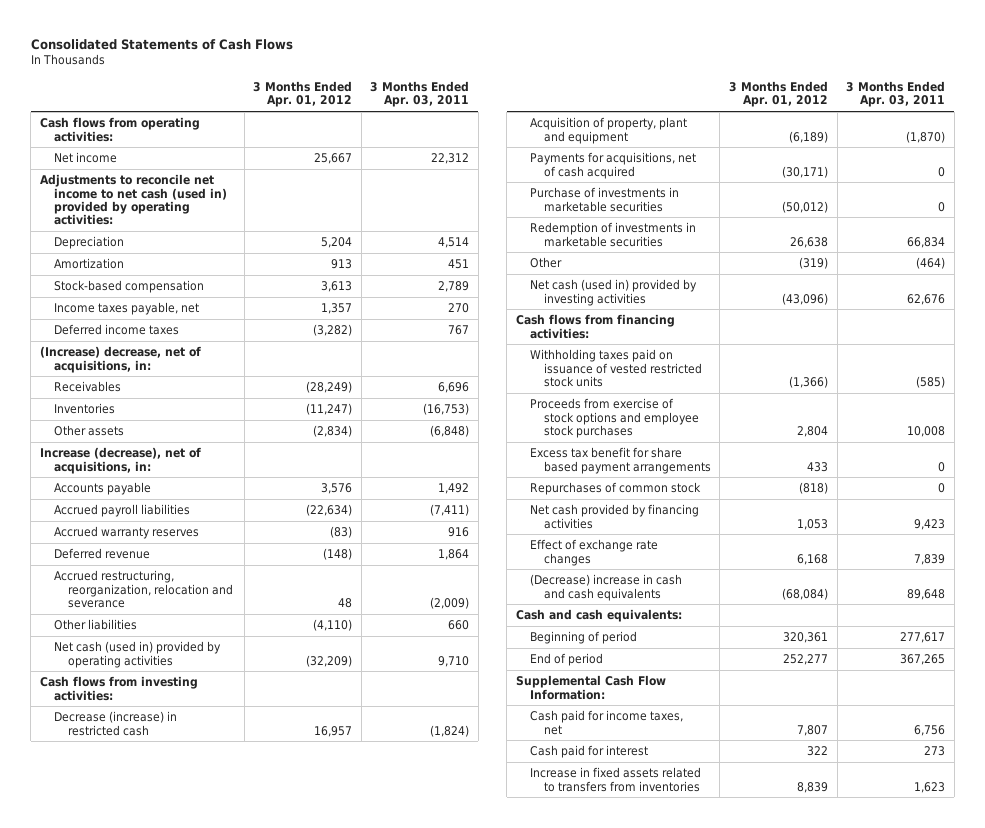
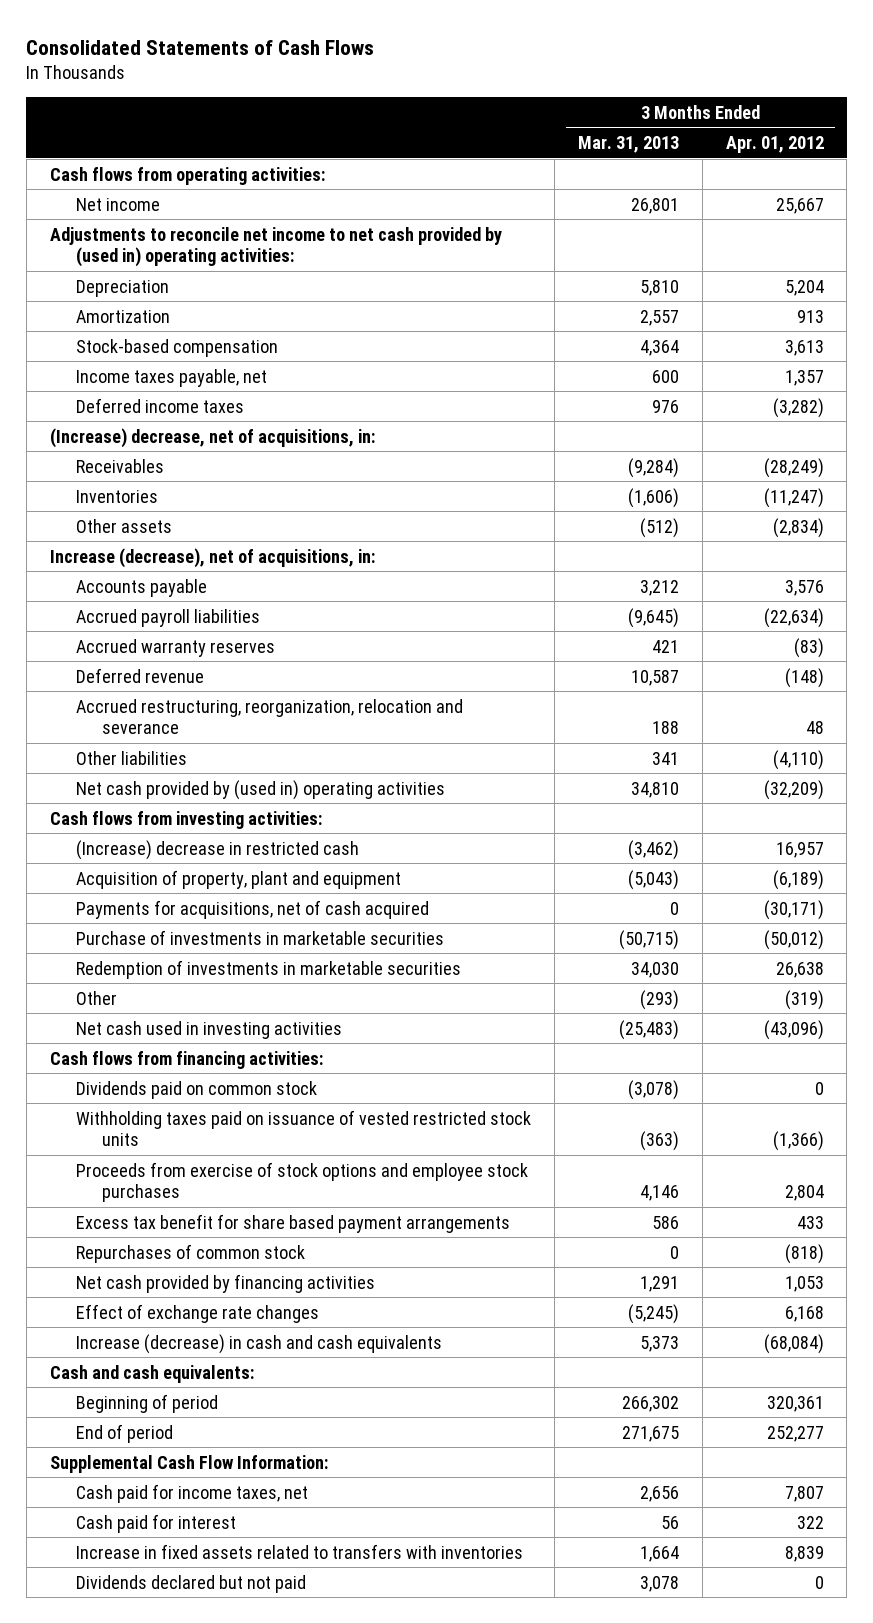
[370,80,470,108] 3 Months Ended Apr. 03, 2011 -> none
none -> [577,136,679,154] Mar. 31, 2013
[39,174,228,226] Adjustments to reconcile net income to net cash (used in) provided by operating activities: -> [49,226,502,268] Adjustments to reconcile net income to net cash provided by (used in) operating activities:
[54,641,222,668] Net cash (used in) provided by operating activities -> [76,779,446,800] Net cash provided by (used in) operating activities
[54,711,178,736] Decrease (increase) in restricted cash -> [76,839,360,860] (Increase) decrease in restricted cash
[529,279,697,306] Net cash (used in) provided by investing activities -> [76,1020,343,1039] Net cash used in investing activities
none -> [76,1080,318,1099] Dividends paid on common stock
[529,574,682,601] (Decrease) increase in cash and cash equivalents -> [76,1333,443,1354] Increase (decrease) in cash and cash equivalents
[529,767,701,792] Increase in fixed assets related to transfers from inventories -> [76,1543,524,1559] Increase in fixed assets related to transfers with inventories
none -> [76,1574,307,1593] Dividends declared but not paid

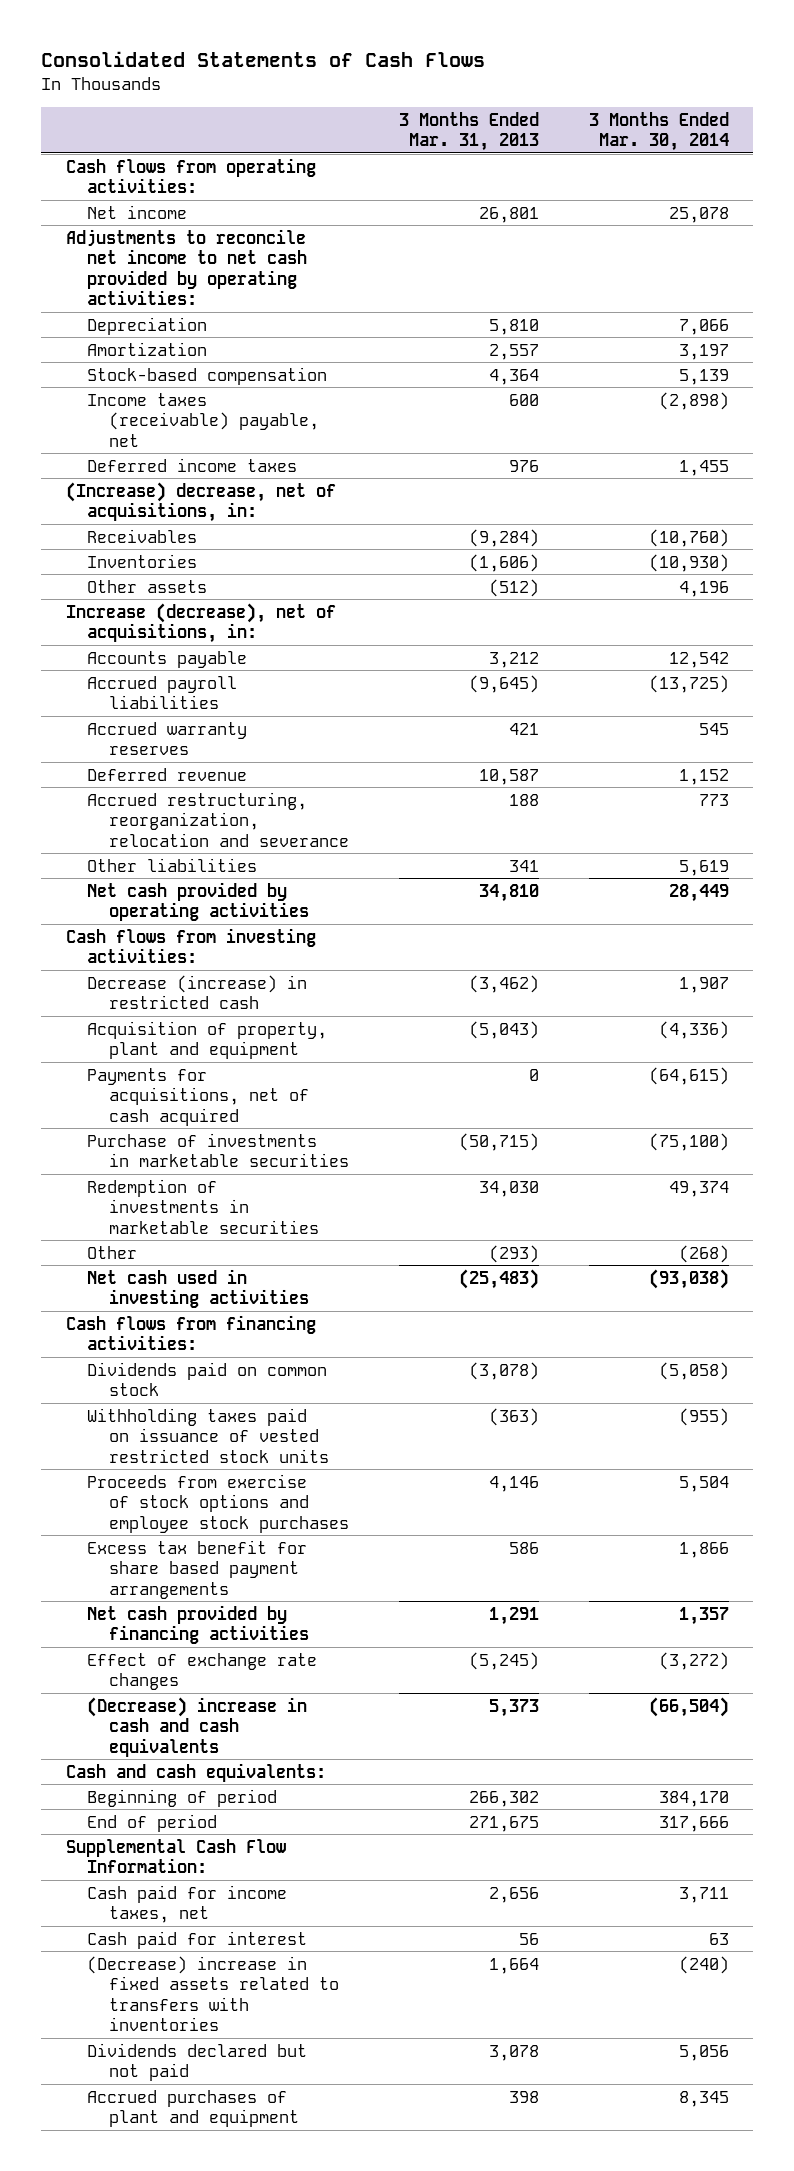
[725,136,824,154] Apr. 01, 2012 -> none
none -> [588,111,729,152] 3 Months Ended Mar. 30, 2014
[49,226,502,268] Adjustments to reconcile net income to net cash provided by (used in) operating activities: -> [65,228,308,306] Adjustments to reconcile net income to net cash provided by operating activities:
[76,368,268,387] Income taxes payable, net -> [87,392,320,447] Income taxes (receivable) payable, net
[76,779,446,800] Net cash provided by (used in) operating activities -> [87,881,310,922] Net cash provided by operating activities
[76,839,360,860] (Increase) decrease in restricted cash -> [87,974,308,1010] Decrease (increase) in restricted cash
[76,1243,306,1263] Repurchases of common stock -> none
[76,1333,443,1354] Increase (decrease) in cash and cash equivalents -> [87,1696,308,1757] (Decrease) increase in cash and cash equivalents
[76,1543,524,1559] Increase in fixed assets related to transfers with inventories -> [87,1955,340,2032] (Decrease) increase in fixed assets related to transfers with inventories
none -> [87,2089,300,2128] Accrued purchases of plant and equipment

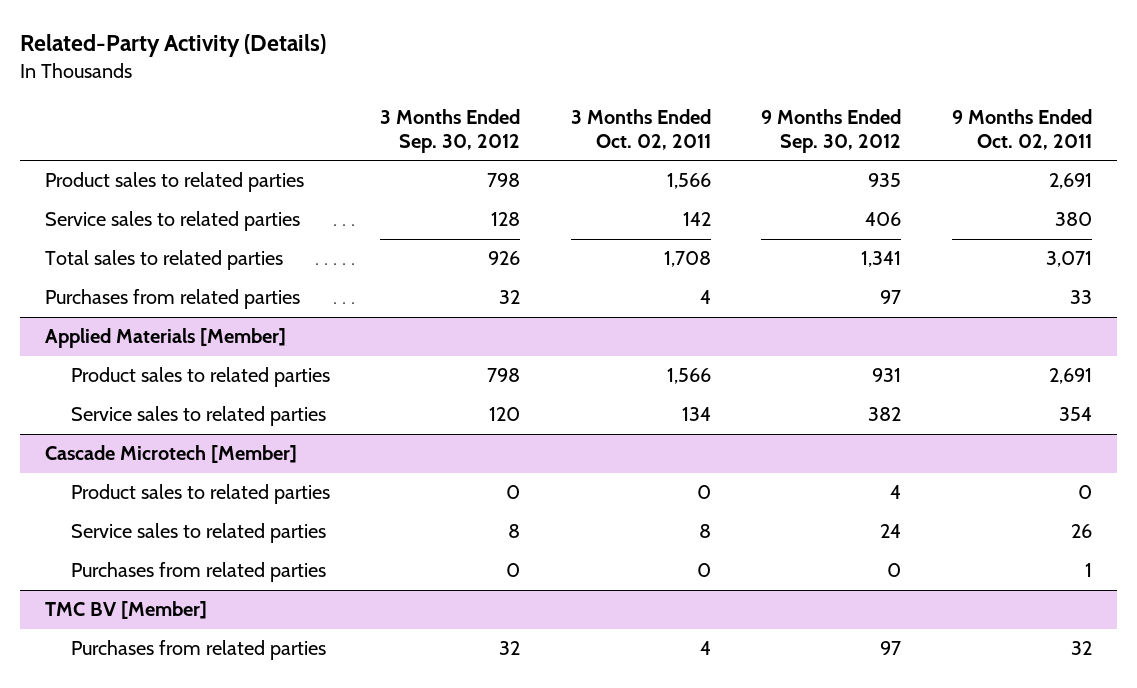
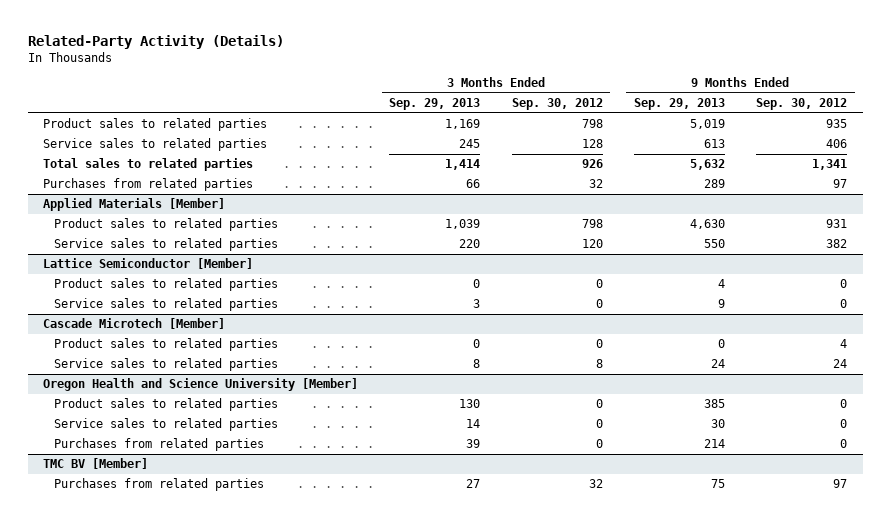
[570,109,711,150] 3 Months Ended Oct. 02, 2011 -> none
[951,109,1092,150] 9 Months Ended Oct. 02, 2011 -> none
none -> [389,97,481,110] Sep. 29, 2013
none -> [633,97,725,110] Sep. 29, 2013
none -> [43,258,254,270] Lattice Semiconductor [Member]
none -> [54,278,279,292] Product sales to related parties
none -> [54,298,279,312] Service sales to related parties
none -> [43,378,359,392] Oregon Health and Science University [Member]
none -> [54,398,279,412] Product sales to related parties
none -> [54,418,279,432] Service sales to related parties

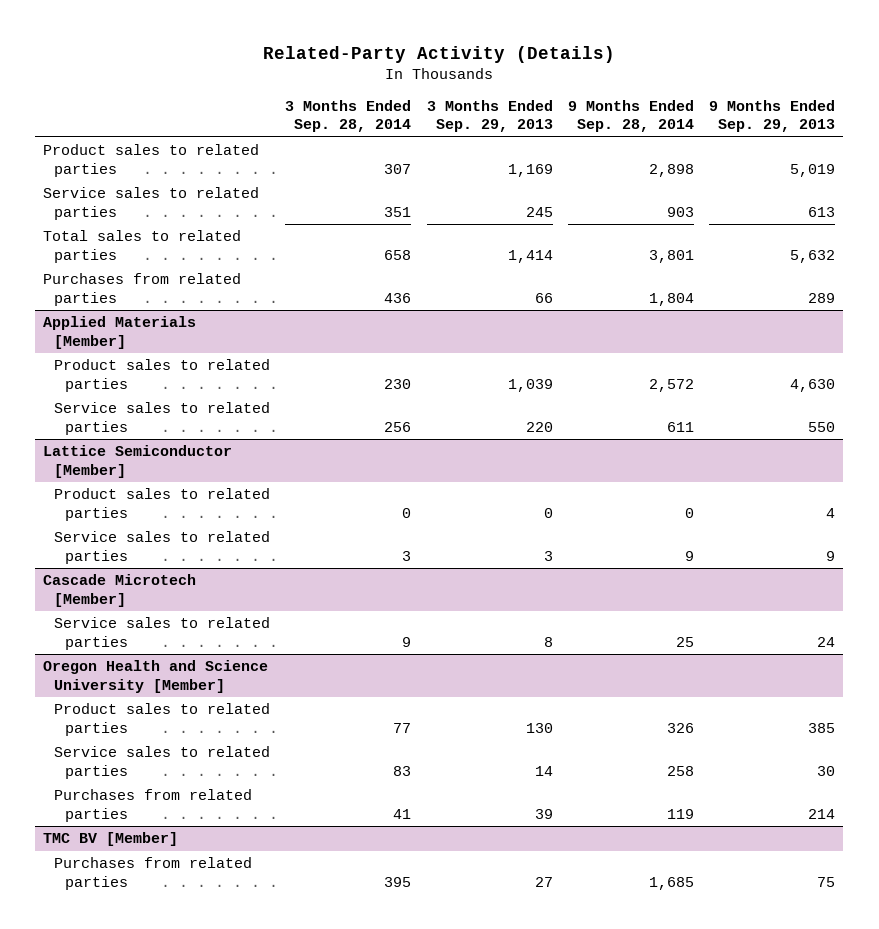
[511,97,603,110] Sep. 30, 2012 -> none
[756,97,848,110] Sep. 30, 2012 -> none
none -> [285,100,412,133] 3 Months Ended Sep. 28, 2014
none -> [568,100,695,133] 9 Months Ended Sep. 28, 2014
[54,338,279,352] Product sales to related parties -> none

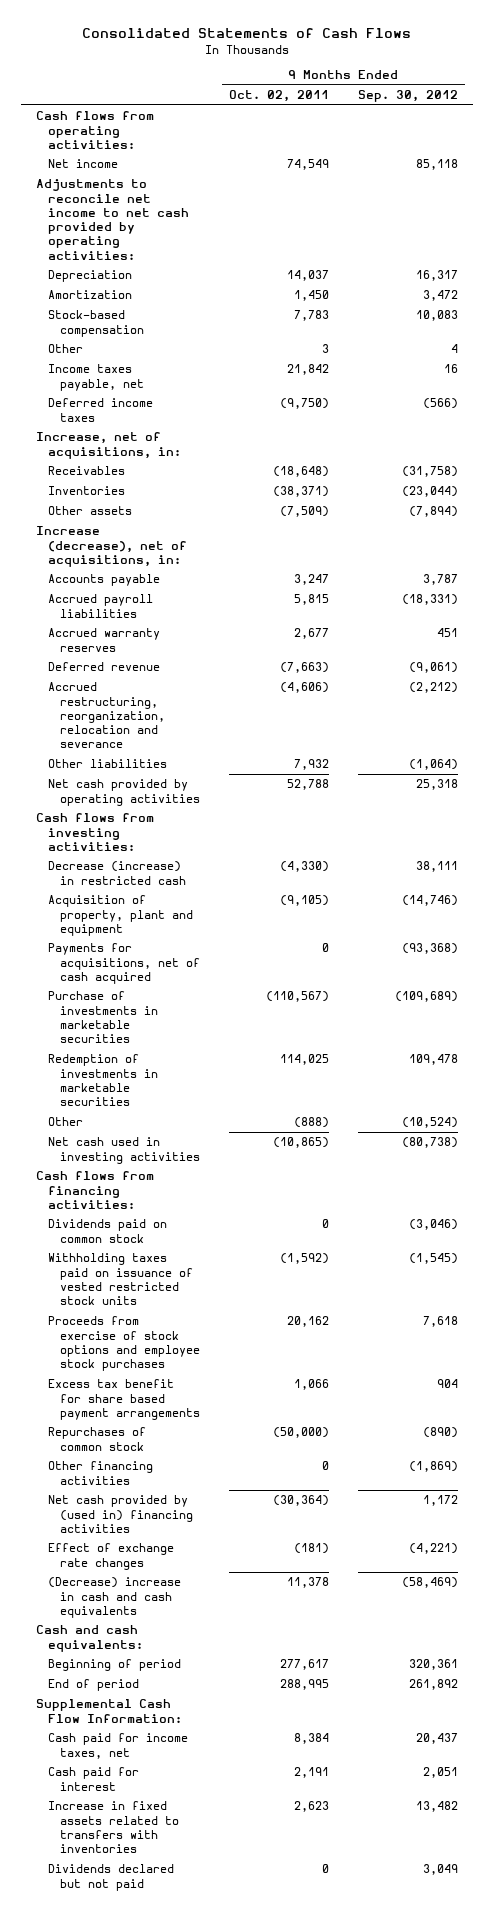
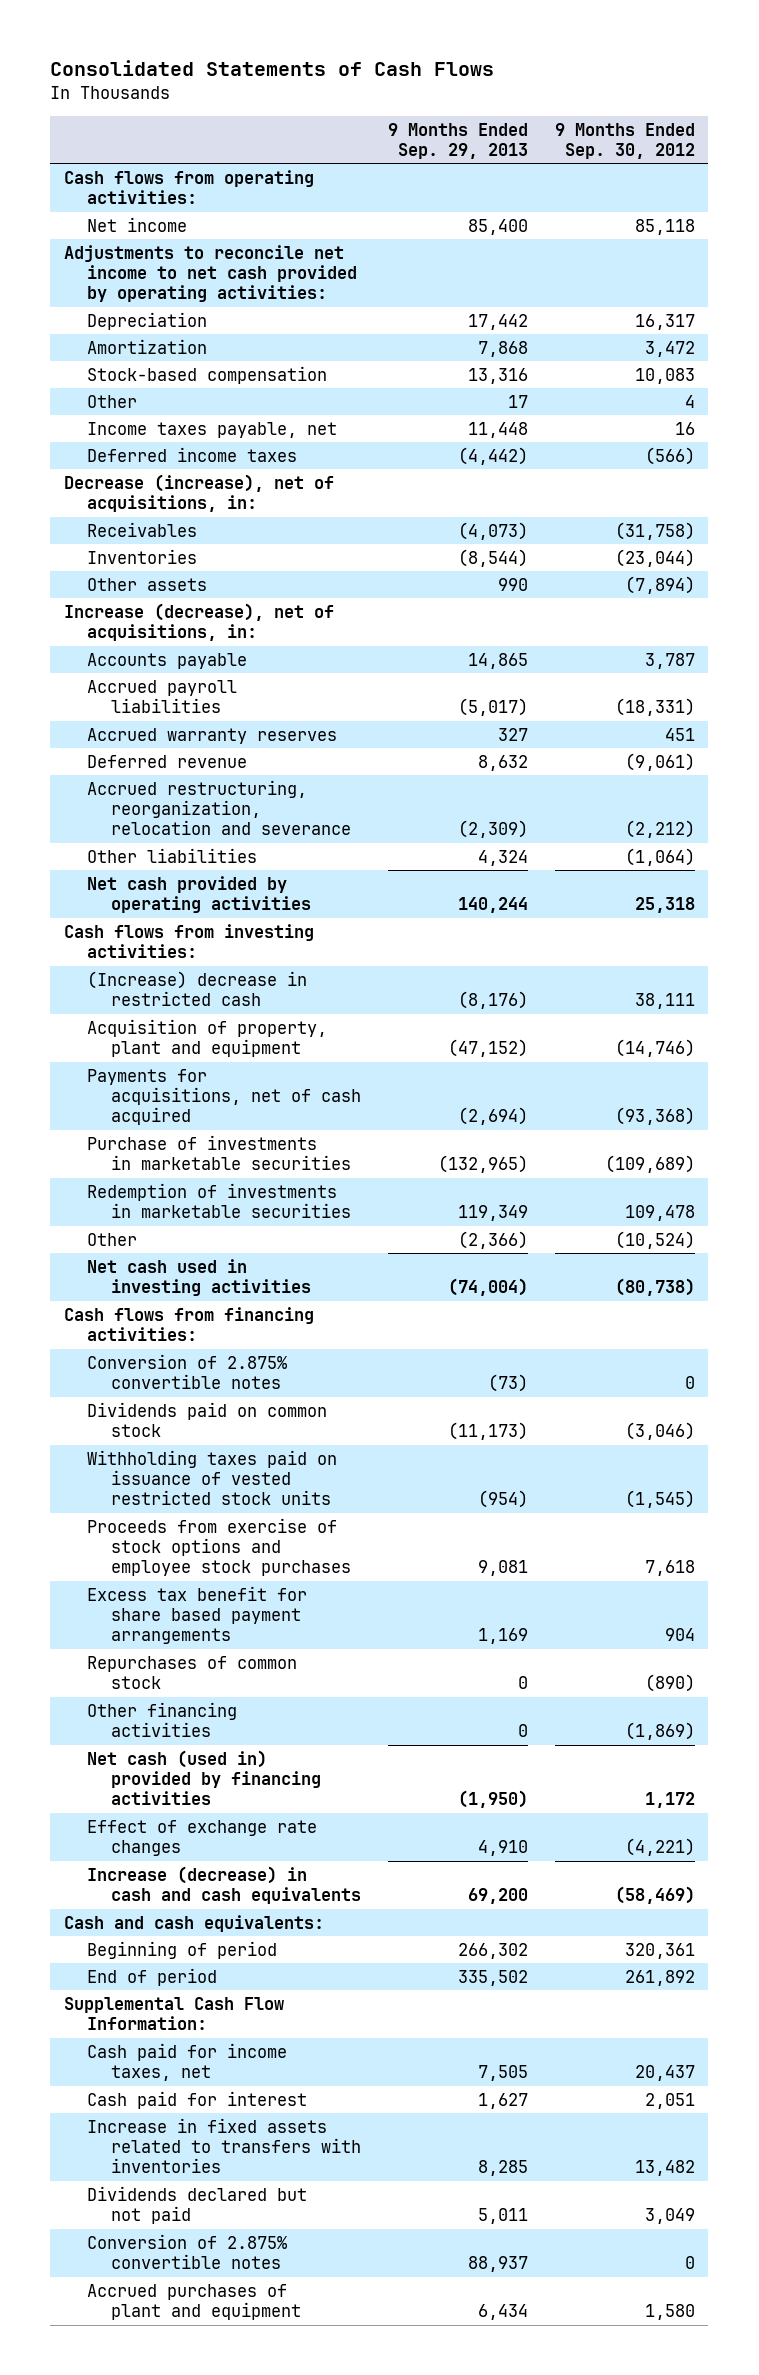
[228,90,329,103] Oct. 02, 2011 -> none
none -> [387,122,528,159] 9 Months Ended Sep. 29, 2013
[35,432,181,459] Increase, net of acquisitions, in: -> [63,473,334,512] Decrease (increase), net of acquisitions, in:
[47,861,186,885] Decrease (increase) in restricted cash -> [87,970,308,1006] (Increase) decrease in restricted cash
none -> [87,1353,288,1389] Conversion of 2.875% convertible notes
[47,1495,193,1533] Net cash provided by (used in) financing activities -> [87,1749,321,1806] Net cash (used in) provided by financing activities
[47,1577,181,1618] (Decrease) increase in cash and cash equivalents -> [87,1865,361,1904] Increase (decrease) in cash and cash equivalents
none -> [87,2233,288,2269] Conversion of 2.875% convertible notes
none -> [87,2283,301,2320] Accrued purchases of plant and equipment

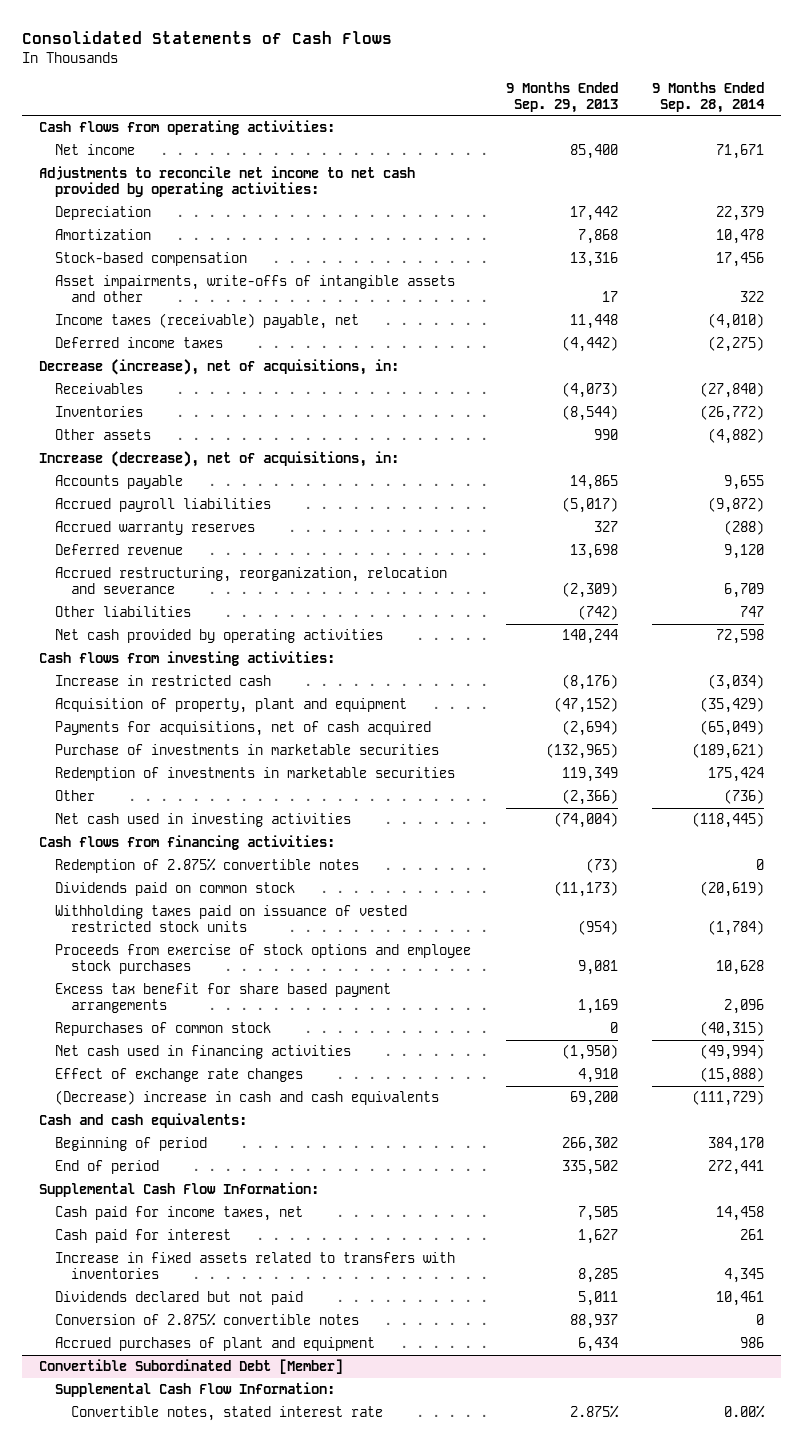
[554,122,695,159] 9 Months Ended Sep. 30, 2012 -> none
none -> [651,81,765,113] 9 Months Ended Sep. 28, 2014
[87,394,138,408] Other -> [55,275,456,303] Asset impairments, write-offs of intangible assets and other
[87,421,338,438] Income taxes payable, net -> [55,313,360,330] Income taxes (receivable) payable, net
[477,754,528,771] 8,632 -> [569,544,618,560] 13,698
[477,849,528,866] 4,324 -> [577,605,618,621] (742)
[87,970,308,1006] (Increase) decrease in restricted cash -> [55,675,272,687] Increase in restricted cash
[87,1353,288,1389] Conversion of 2.875% convertible notes -> [55,858,360,874] Redemption of 2.875% convertible notes
[87,1701,238,1737] Other financing activities -> none
[87,1749,321,1806] Net cash (used in) provided by financing activities -> [55,1045,352,1060] Net cash used in financing activities
[87,1865,361,1904] Increase (decrease) in cash and cash equivalents -> [55,1090,440,1106] (Decrease) increase in cash and cash equivalents
none -> [39,1359,344,1375] Convertible Subordinated Debt [Member]
none -> [55,1382,336,1398] Supplemental Cash Flow Information:
none -> [71,1406,384,1422] Convertible notes, stated interest rate

